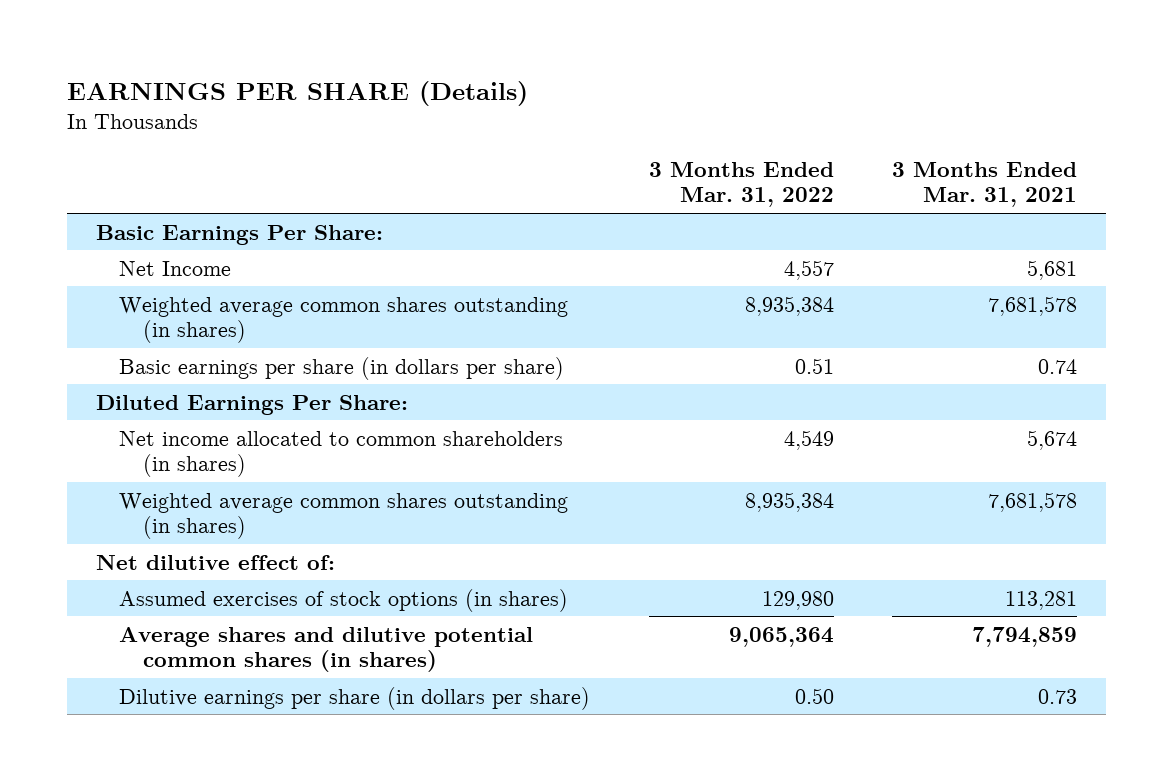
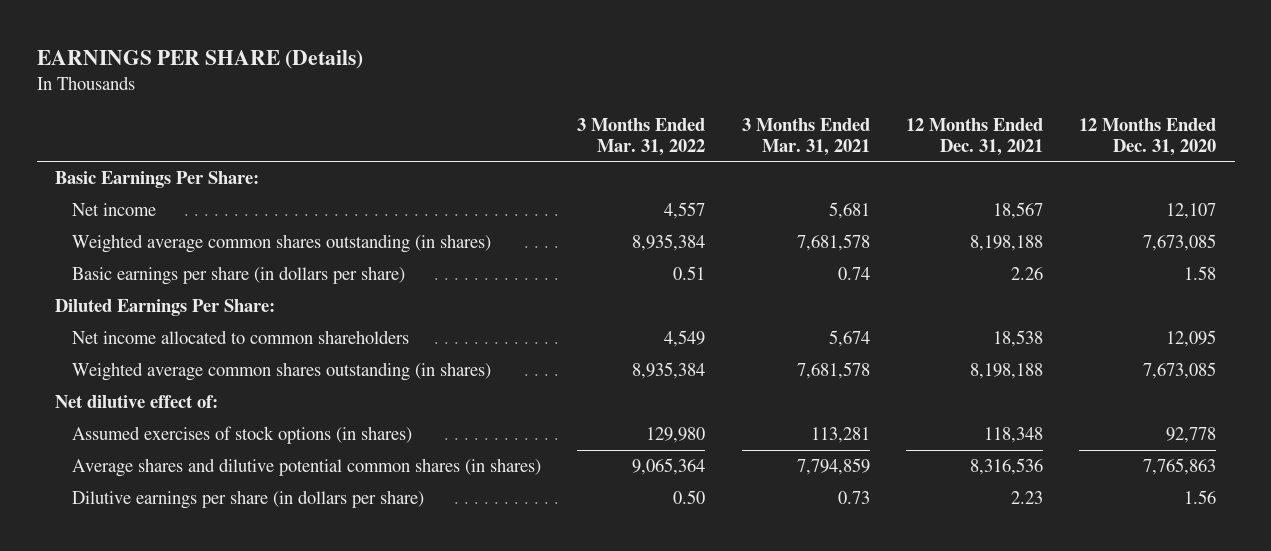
none -> [906,117,1044,156] 12 Months Ended Dec. 31, 2021
none -> [1079,117,1217,156] 12 Months Ended Dec. 31, 2020
[119,260,232,276] Net Income -> [71,202,156,216] Net income
[119,430,564,478] Net income allocated to common shareholders (in shares) -> [71,329,409,344] Net income allocated to common shareholders

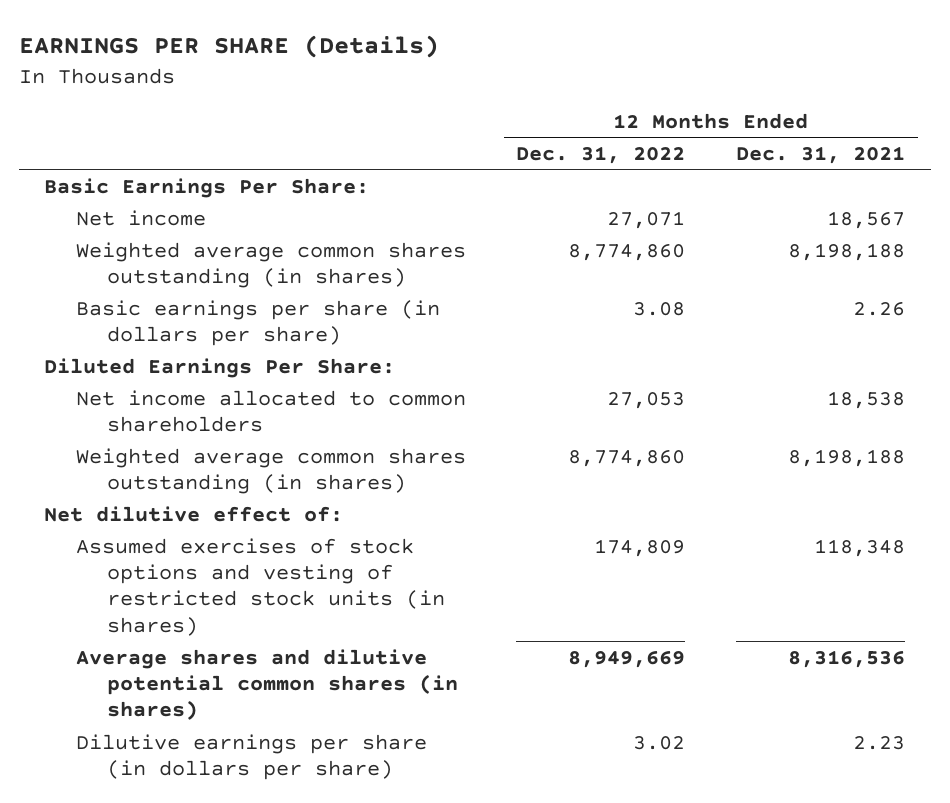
[577,117,706,156] 3 Months Ended Mar. 31, 2022 -> none
[741,117,870,156] 3 Months Ended Mar. 31, 2021 -> none
[1079,117,1217,156] 12 Months Ended Dec. 31, 2020 -> none
none -> [516,145,686,164] Dec. 31, 2022
[71,425,412,444] Assumed exercises of stock options (in shares) -> [75,537,445,636] Assumed exercises of stock options and vesting of restricted stock units (in shares)

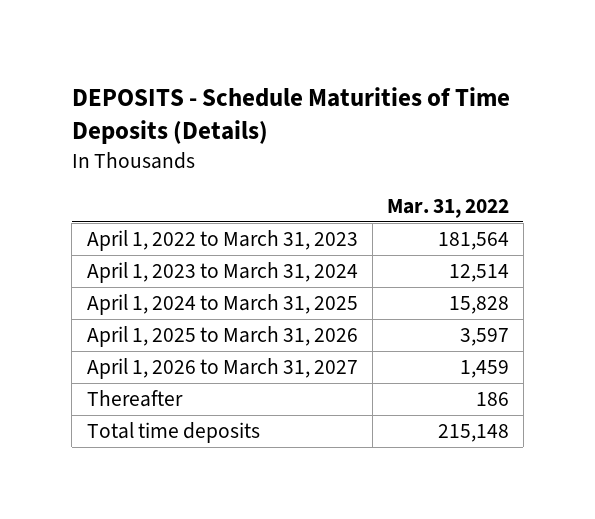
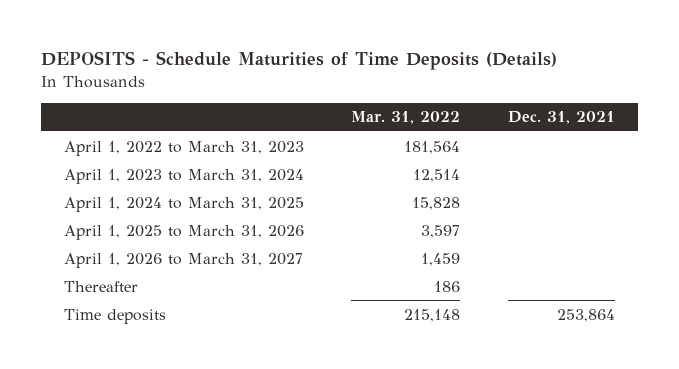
none -> [507,111,615,125] Dec. 31, 2021
[86,422,260,444] Total time deposits -> [64,308,167,324] Time deposits

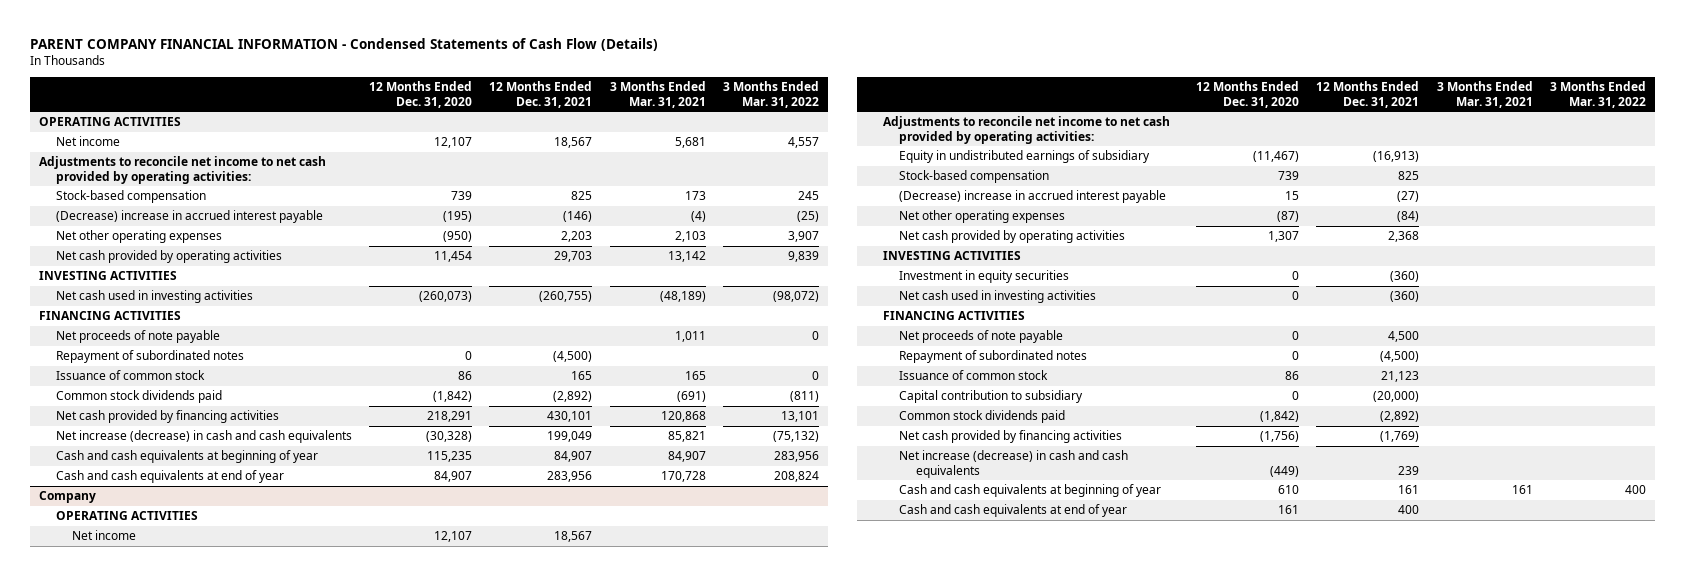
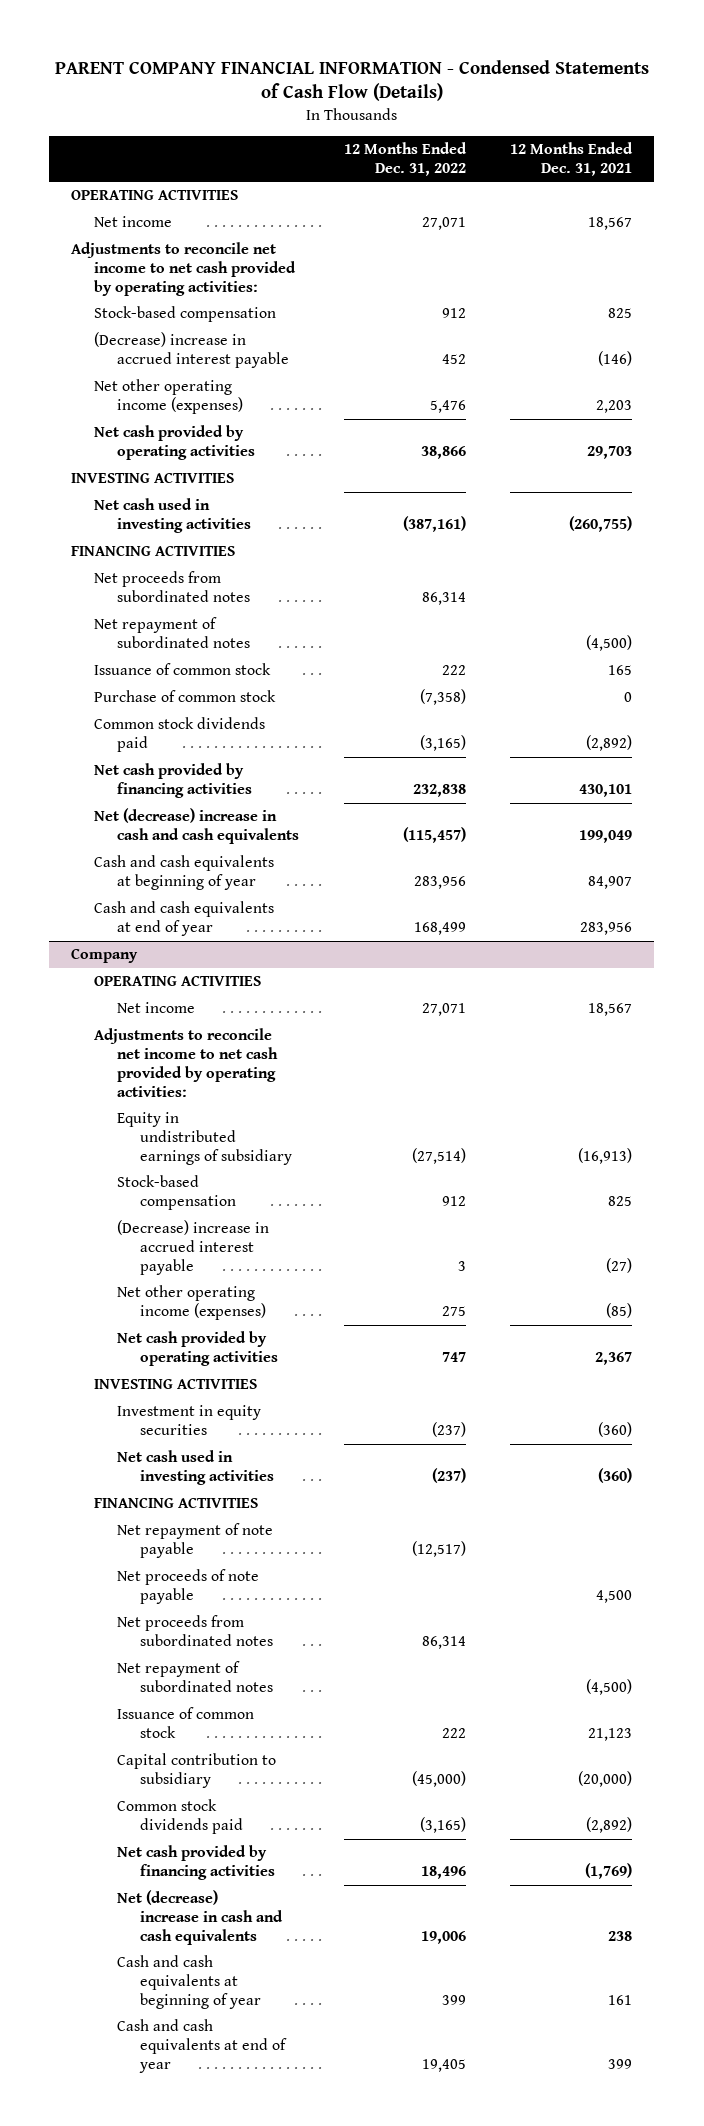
[368,81,472,108] 12 Months Ended Dec. 31, 2020 -> none
[609,81,706,108] 3 Months Ended Mar. 31, 2021 -> none
[722,81,819,108] 3 Months Ended Mar. 31, 2022 -> none
none -> [343,142,467,176] 12 Months Ended Dec. 31, 2022
[55,230,222,244] Net other operating expenses -> [94,379,244,415] Net other operating income (expenses)
[55,330,220,344] Net proceeds of note payable -> none
none -> [94,571,251,603] Net proceeds from subordinated notes
[55,350,244,364] Repayment of subordinated notes -> [94,617,251,649] Net repayment of subordinated notes
none -> [94,690,277,703] Purchase of common stock
[55,430,352,444] Net increase (decrease) in cash and cash equivalents -> [94,808,300,845] Net (decrease) increase in cash and cash equivalents
[899,210,1066,224] Net other operating expenses -> [117,1285,267,1321] Net other operating income (expenses)
[1397,211,1420,223] (84) -> [606,1303,633,1319] (85)
[1388,231,1420,243] 2,368 -> [595,1352,633,1366] 2,367
none -> [117,1523,274,1559] Net repayment of note payable
none -> [117,1615,274,1647] Net proceeds from subordinated notes
[899,350,1088,364] Repayment of subordinated notes -> [117,1661,274,1693] Net repayment of subordinated notes
[899,450,1129,478] Net increase (decrease) in cash and cash equivalents -> [117,1890,284,1946] Net (decrease) increase in cash and cash equivalents
[1398,465,1420,475] 239 -> [608,1931,633,1942] 238
[1398,505,1420,515] 400 -> [608,2059,633,2070] 399

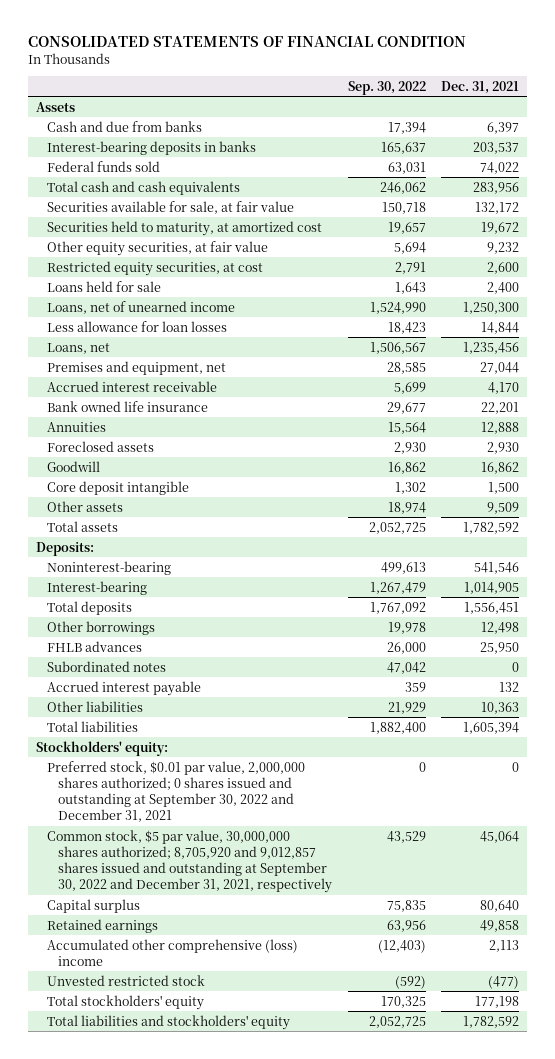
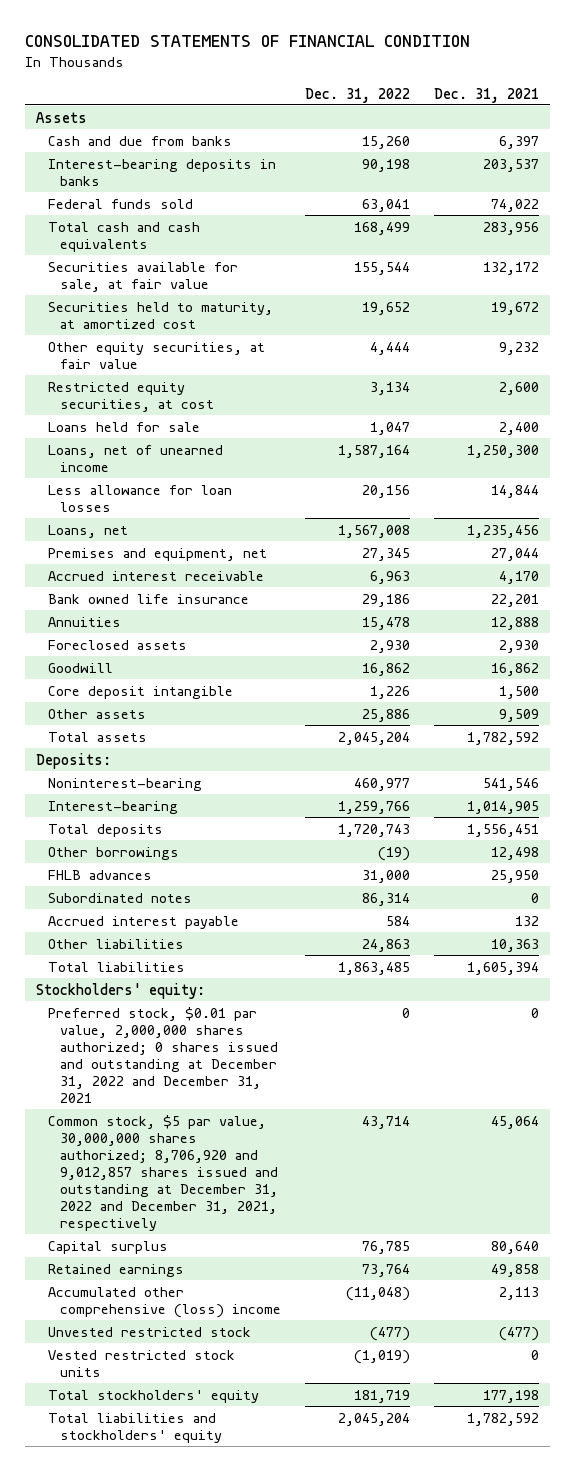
[347,80,426,95] Sep. 30, 2022 -> none
none -> [305,87,411,103] Dec. 31, 2022
[46,760,305,822] Preferred stock, $0.01 par value, 2,000,000 shares authorized; 0 shares issued and outstanding at September 30, 2022 and December 31, 2021 -> [48,1006,279,1103] Preferred stock, $0.01 par value, 2,000,000 shares authorized; 0 shares issued and outstanding at December 31, 2022 and December 31, 2021
[46,829,332,893] Common stock, $5 par value, 30,000,000 shares authorized; 8,705,920 and 9,012,857 shares issued and outstanding at September 30, 2022 and December 31, 2021, respectively -> [48,1114,279,1231] Common stock, $5 par value, 30,000,000 shares authorized; 8,706,920 and 9,012,857 shares issued and outstanding at December 31, 2022 and December 31, 2021, respectively
none -> [48,1349,236,1377] Vested restricted stock units

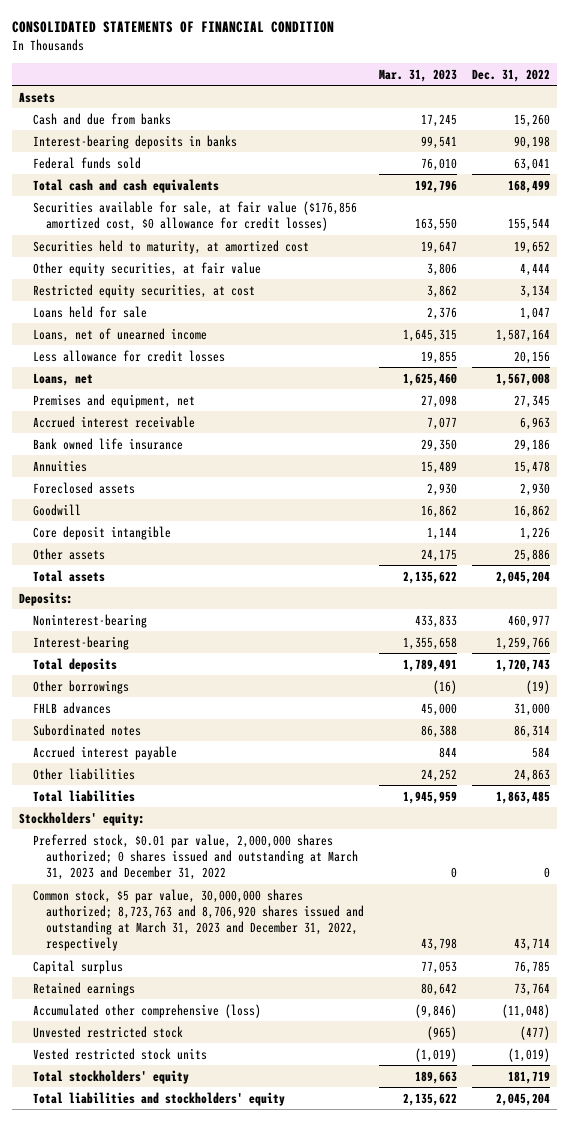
[433,87,539,103] Dec. 31, 2021 -> none
none -> [378,68,457,82] Mar. 31, 2023
[48,261,239,292] Securities available for sale, at fair value -> [32,200,357,232] Securities available for sale, at fair value ($176,856 amortized cost, $0 allowance for credit losses)
[48,484,233,512] Less allowance for loan losses -> [32,349,225,362] Less allowance for credit losses
[48,1006,279,1103] Preferred stock, $0.01 par value, 2,000,000 shares authorized; 0 shares issued and outstanding at December 31, 2022 and December 31, 2021 -> [32,833,359,881] Preferred stock, $0.01 par value, 2,000,000 shares authorized; 0 shares issued and outstanding at March 31, 2023 and December 31, 2022
[48,1114,279,1231] Common stock, $5 par value, 30,000,000 shares authorized; 8,706,920 and 9,012,857 shares issued and outstanding at December 31, 2022 and December 31, 2021, respectively -> [32,888,365,952] Common stock, $5 par value, 30,000,000 shares authorized; 8,723,763 and 8,706,920 shares issued and outstanding at March 31, 2023 and December 31, 2022, respectively
[48,1286,282,1318] Accumulated other comprehensive (loss) income -> [32,1003,261,1018] Accumulated other comprehensive (loss)

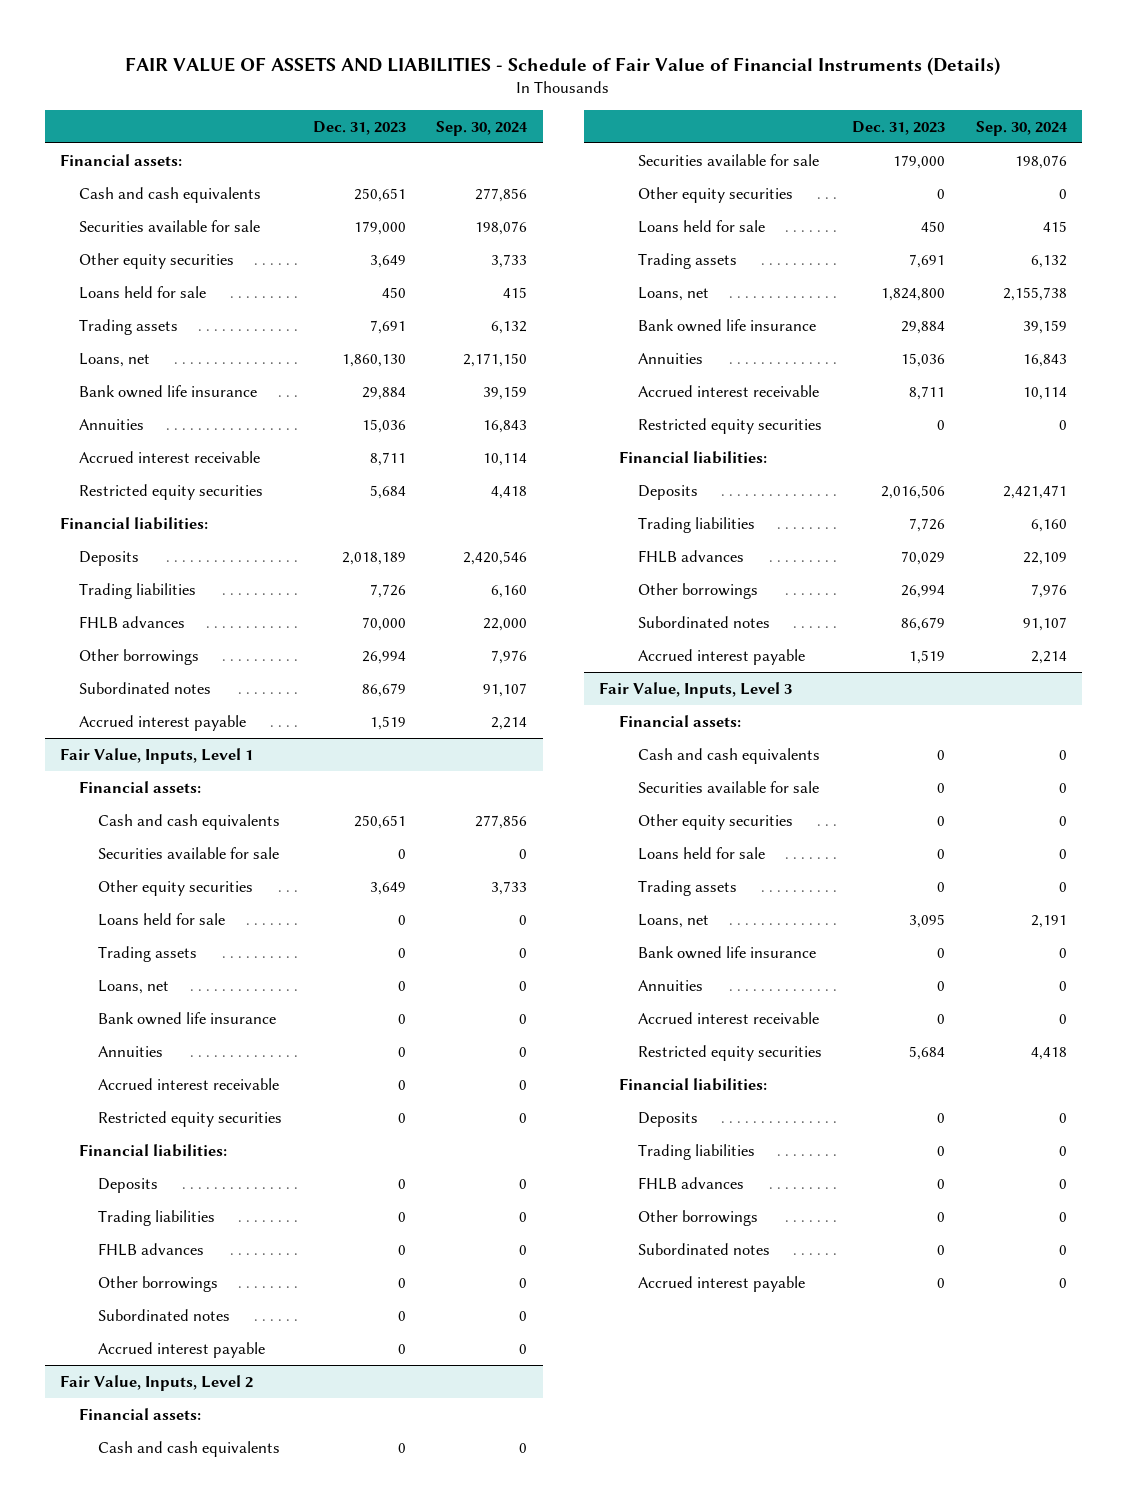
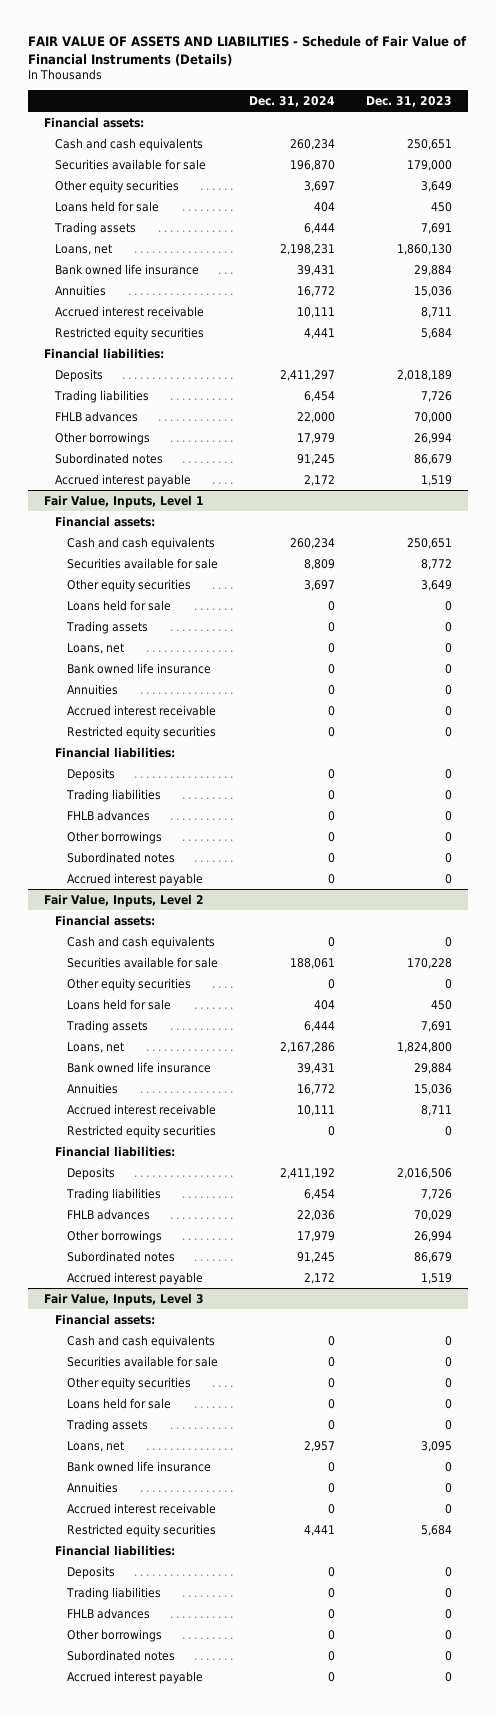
[436,120,529,136] Sep. 30, 2024 -> none
none -> [248,96,335,108] Dec. 31, 2024
[397,849,406,860] 0 -> [421,558,453,570] 8,772
[893,155,946,170] 179,000 -> [407,957,453,969] 170,228

